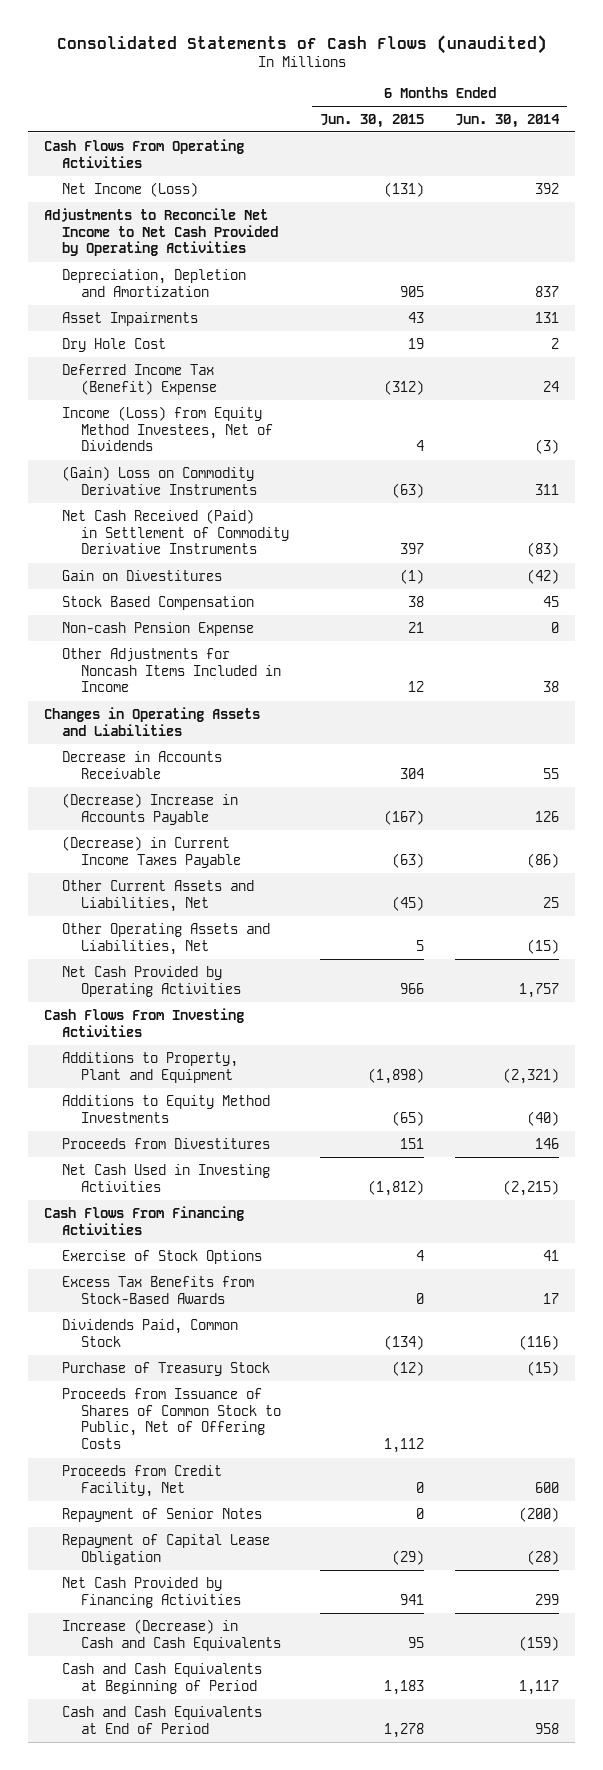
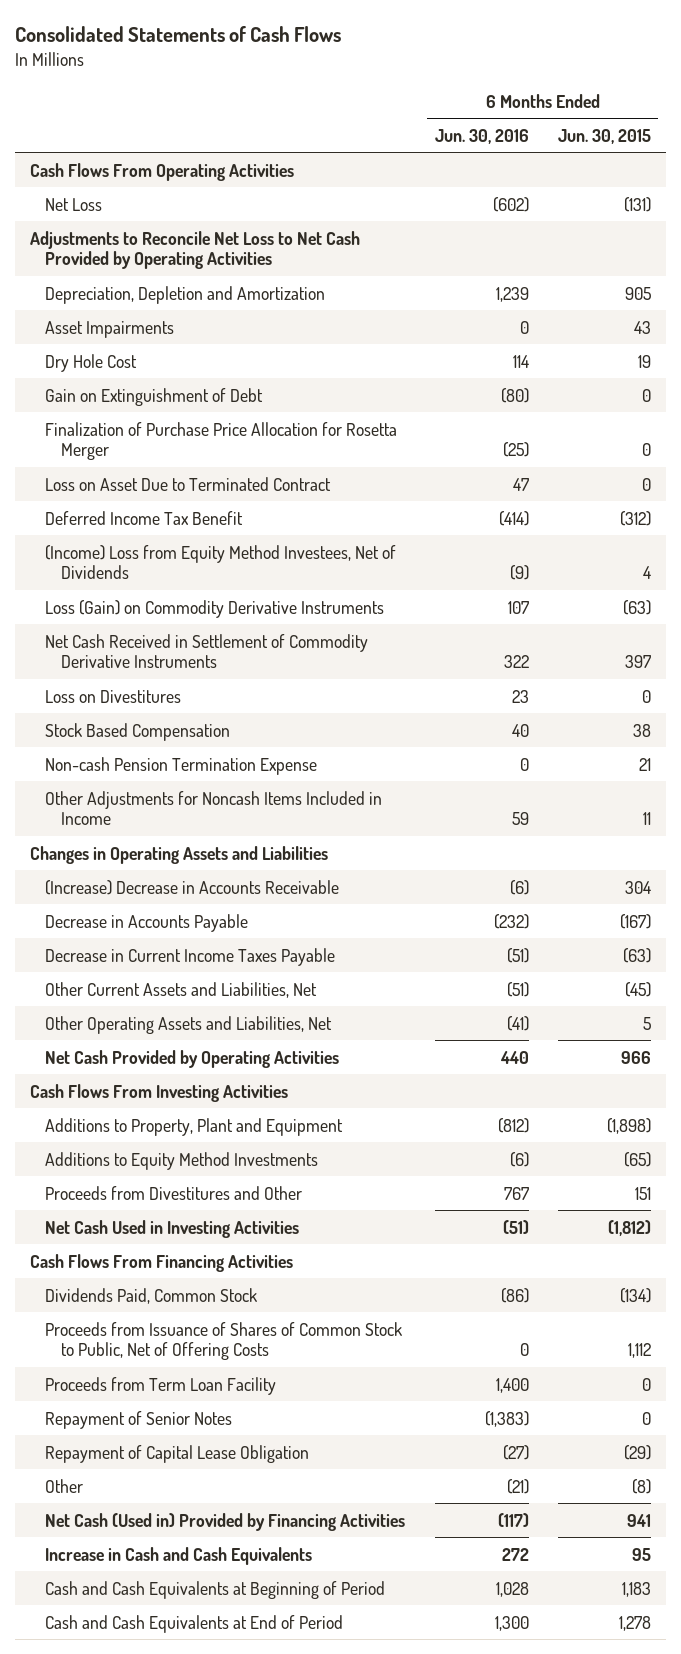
[56,34,547,54] Consolidated Statements of Cash Flows (unaudited) -> [14,26,341,43] Consolidated Statements of Cash Flows
[455,113,561,128] Jun. 30, 2014 -> none
none -> [434,128,529,144] Jun. 30, 2016
[62,181,199,197] Net Income (Loss) -> [45,197,103,211] Net Loss
[43,207,279,257] Adjustments to Reconcile Net Income to Net Cash Provided by Operating Activities -> [29,230,360,270] Adjustments to Reconcile Net Loss to Net Cash Provided by Operating Activities
none -> [45,387,264,406] Gain on Extinguishment of Debt
none -> [45,421,398,461] Finalization of Purchase Price Allocation for Rosetta Merger
none -> [45,476,332,491] Loss on Asset Due to Terminated Contract
[62,363,218,395] Deferred Income Tax (Benefit) Expense -> [45,510,244,525] Deferred Income Tax Benefit
[62,405,274,452] Income (Loss) from Equity Method Investees, Net of Dividends -> [45,544,397,580] (Income) Loss from Equity Method Investees, Net of Dividends
[62,465,258,495] (Gain) Loss on Commodity Derivative Instruments -> [45,599,385,618] Loss (Gain) on Commodity Derivative Instruments
[62,508,290,555] Net Cash Received (Paid) in Settlement of Commodity Derivative Instruments -> [45,633,369,669] Net Cash Received in Settlement of Commodity Derivative Instruments
[62,569,223,581] Gain on Divestitures -> [45,689,182,703] Loss on Divestitures
[400,568,425,584] (1) -> [641,689,651,703] 0
[62,621,255,636] Non-cash Pension Expense -> [45,756,318,775] Non-cash Pension Termination Expense
[408,681,425,693] 12 -> [642,812,651,826] 11
[62,750,223,779] Decrease in Accounts Receivable -> [45,879,340,895] (Increase) Decrease in Accounts Receivable
[62,792,239,825] (Decrease) Increase in Accounts Payable -> [45,913,249,932] Decrease in Accounts Payable
[62,835,242,868] (Decrease) in Current Income Taxes Payable -> [45,947,336,966] Decrease in Current Income Taxes Payable
[62,1137,271,1149] Proceeds from Divestitures -> [45,1185,303,1200] Proceeds from Divestitures and Other
[62,1249,263,1264] Exercise of Stock Options -> none
[62,1275,255,1304] Excess Tax Benefits from Stock-Based Awards -> none
[62,1361,271,1376] Purchase of Treasury Stock -> none
[62,1464,223,1497] Proceeds from Credit Facility, Net -> [45,1376,277,1395] Proceeds from Term Loan Facility
none -> [45,1478,84,1493] Other
[62,1576,242,1608] Net Cash Provided by Financing Activities -> [45,1512,406,1531] Net Cash (Used in) Provided by Financing Activities
[62,1618,282,1651] Increase (Decrease) in Cash and Cash Equivalents -> [45,1546,313,1565] Increase in Cash and Cash Equivalents

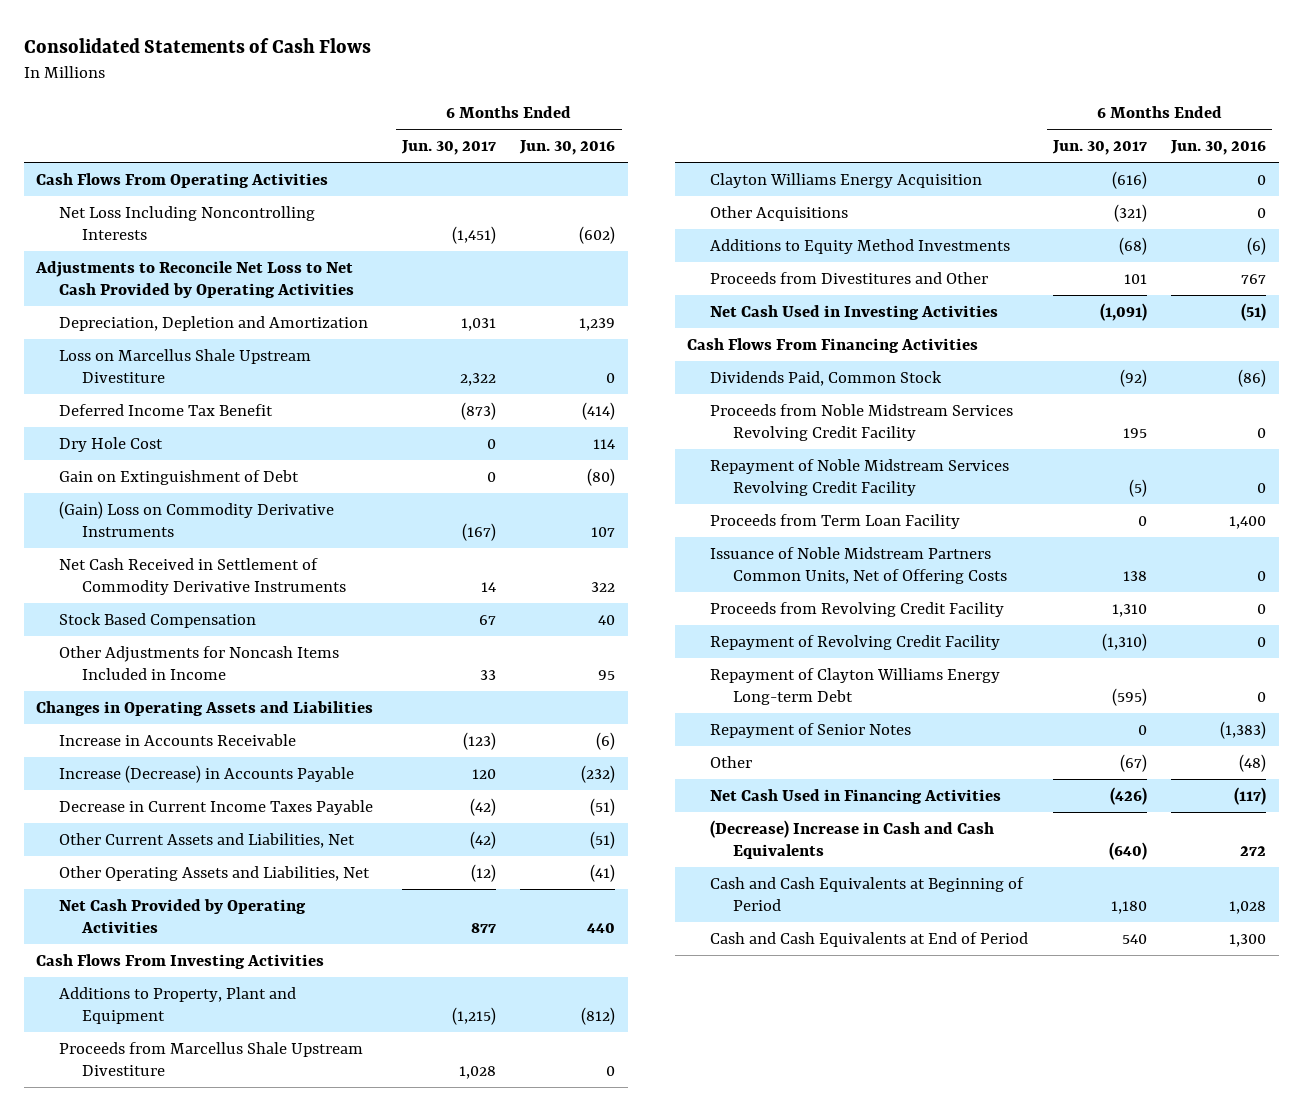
[557,128,651,144] Jun. 30, 2015 -> none
none -> [400,140,496,156] Jun. 30, 2017
[45,197,103,211] Net Loss -> none
none -> [59,205,316,240] Net Loss Including Noncontrolling Interests
[45,320,175,338] Asset Impairments -> none
none -> [59,348,312,383] Loss on Marcellus Shale Upstream Divestiture
[45,510,244,525] Deferred Income Tax Benefit -> [59,403,274,416] Deferred Income Tax Benefit
[45,421,398,461] Finalization of Purchase Price Allocation for Rosetta Merger -> none
[45,476,332,491] Loss on Asset Due to Terminated Contract -> none
[45,544,397,580] (Income) Loss from Equity Method Investees, Net of Dividends -> none
[45,599,385,618] Loss (Gain) on Commodity Derivative Instruments -> [59,500,335,537] (Gain) Loss on Commodity Derivative Instruments
[45,689,182,703] Loss on Divestitures -> none
[45,756,318,775] Non-cash Pension Termination Expense -> none
[511,812,529,826] 59 -> [598,669,616,680] 95
[45,879,340,895] (Increase) Decrease in Accounts Receivable -> [59,733,297,746] Increase in Accounts Receivable
[45,913,249,932] Decrease in Accounts Payable -> [59,764,355,783] Increase (Decrease) in Accounts Payable
none -> [59,1041,364,1076] Proceeds from Marcellus Shale Upstream Divestiture
none -> [710,172,983,188] Clayton Williams Energy Acquisition
none -> [710,205,849,221] Other Acquisitions
[45,1321,403,1361] Proceeds from Issuance of Shares of Common Stock to Public, Net of Offering Costs -> none
none -> [710,403,1014,441] Proceeds from Noble Midstream Services Revolving Credit Facility
none -> [710,458,1010,496] Repayment of Noble Midstream Services Revolving Credit Facility
none -> [710,546,1008,584] Issuance of Noble Midstream Partners Common Units, Net of Offering Costs
none -> [710,601,1005,617] Proceeds from Revolving Credit Facility
none -> [710,634,1001,650] Repayment of Revolving Credit Facility
none -> [710,667,1001,705] Repayment of Clayton Williams Energy Long-term Debt
[45,1444,310,1463] Repayment of Capital Lease Obligation -> none
[506,1478,529,1494] (21) -> [1239,753,1267,772] (48)
[45,1512,406,1531] Net Cash (Used in) Provided by Financing Activities -> [710,788,1002,804] Net Cash Used in Financing Activities
[45,1546,313,1565] Increase in Cash and Cash Equivalents -> [710,819,995,859] (Decrease) Increase in Cash and Cash Equivalents

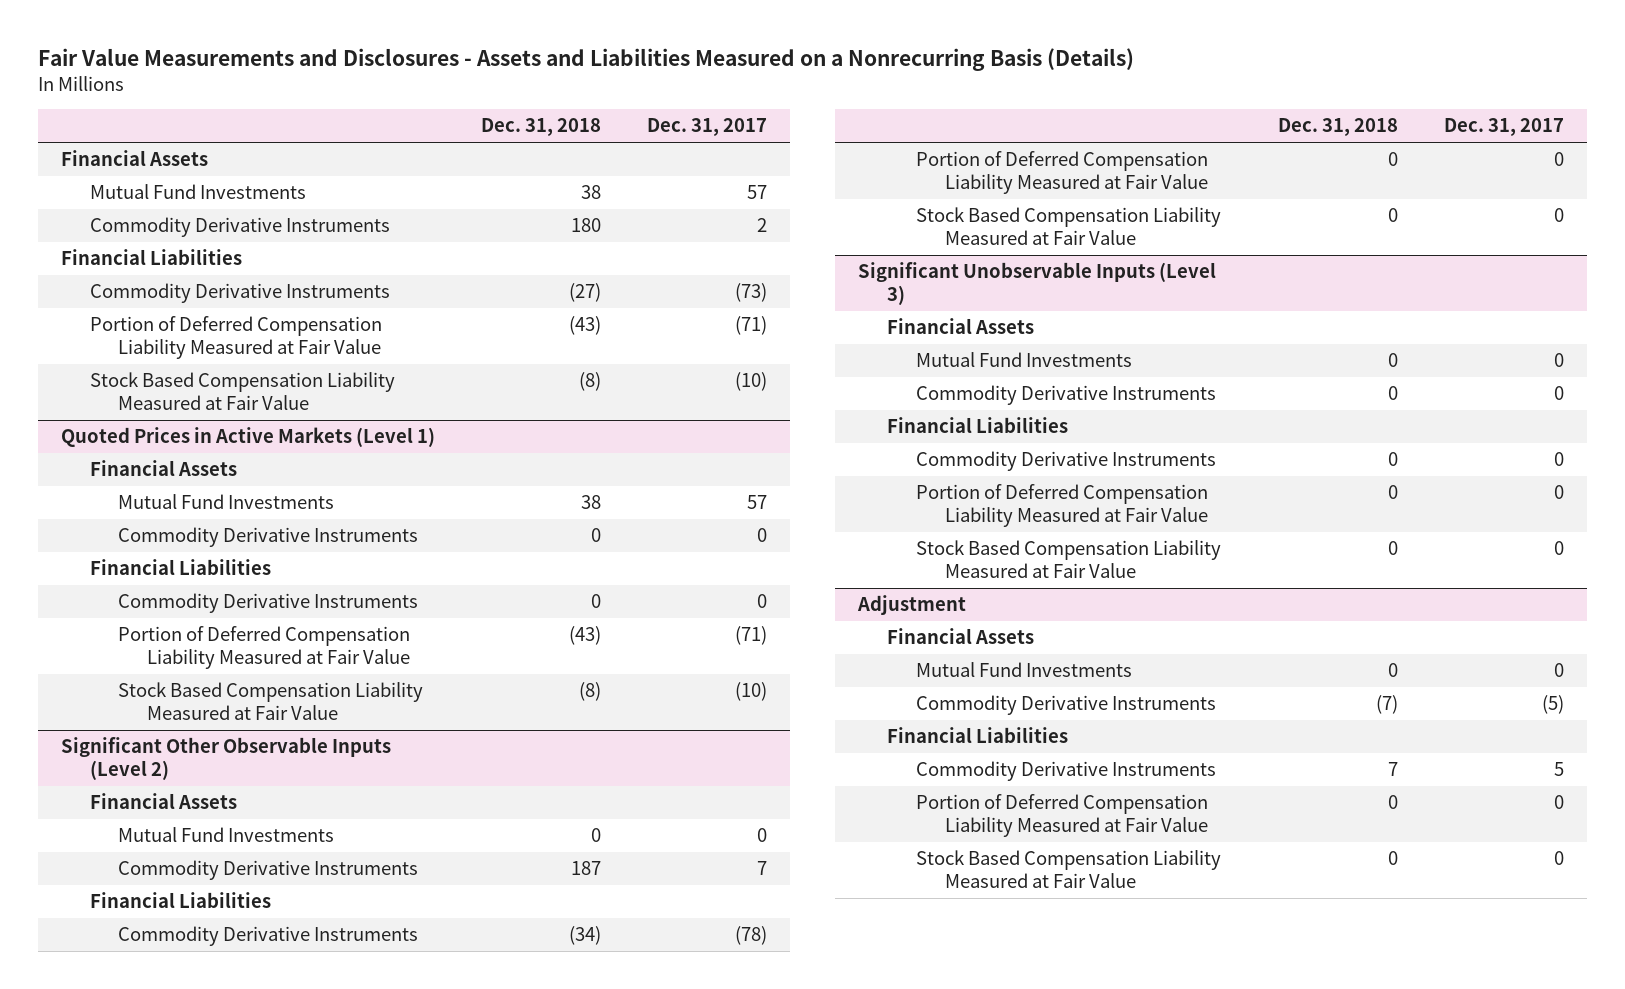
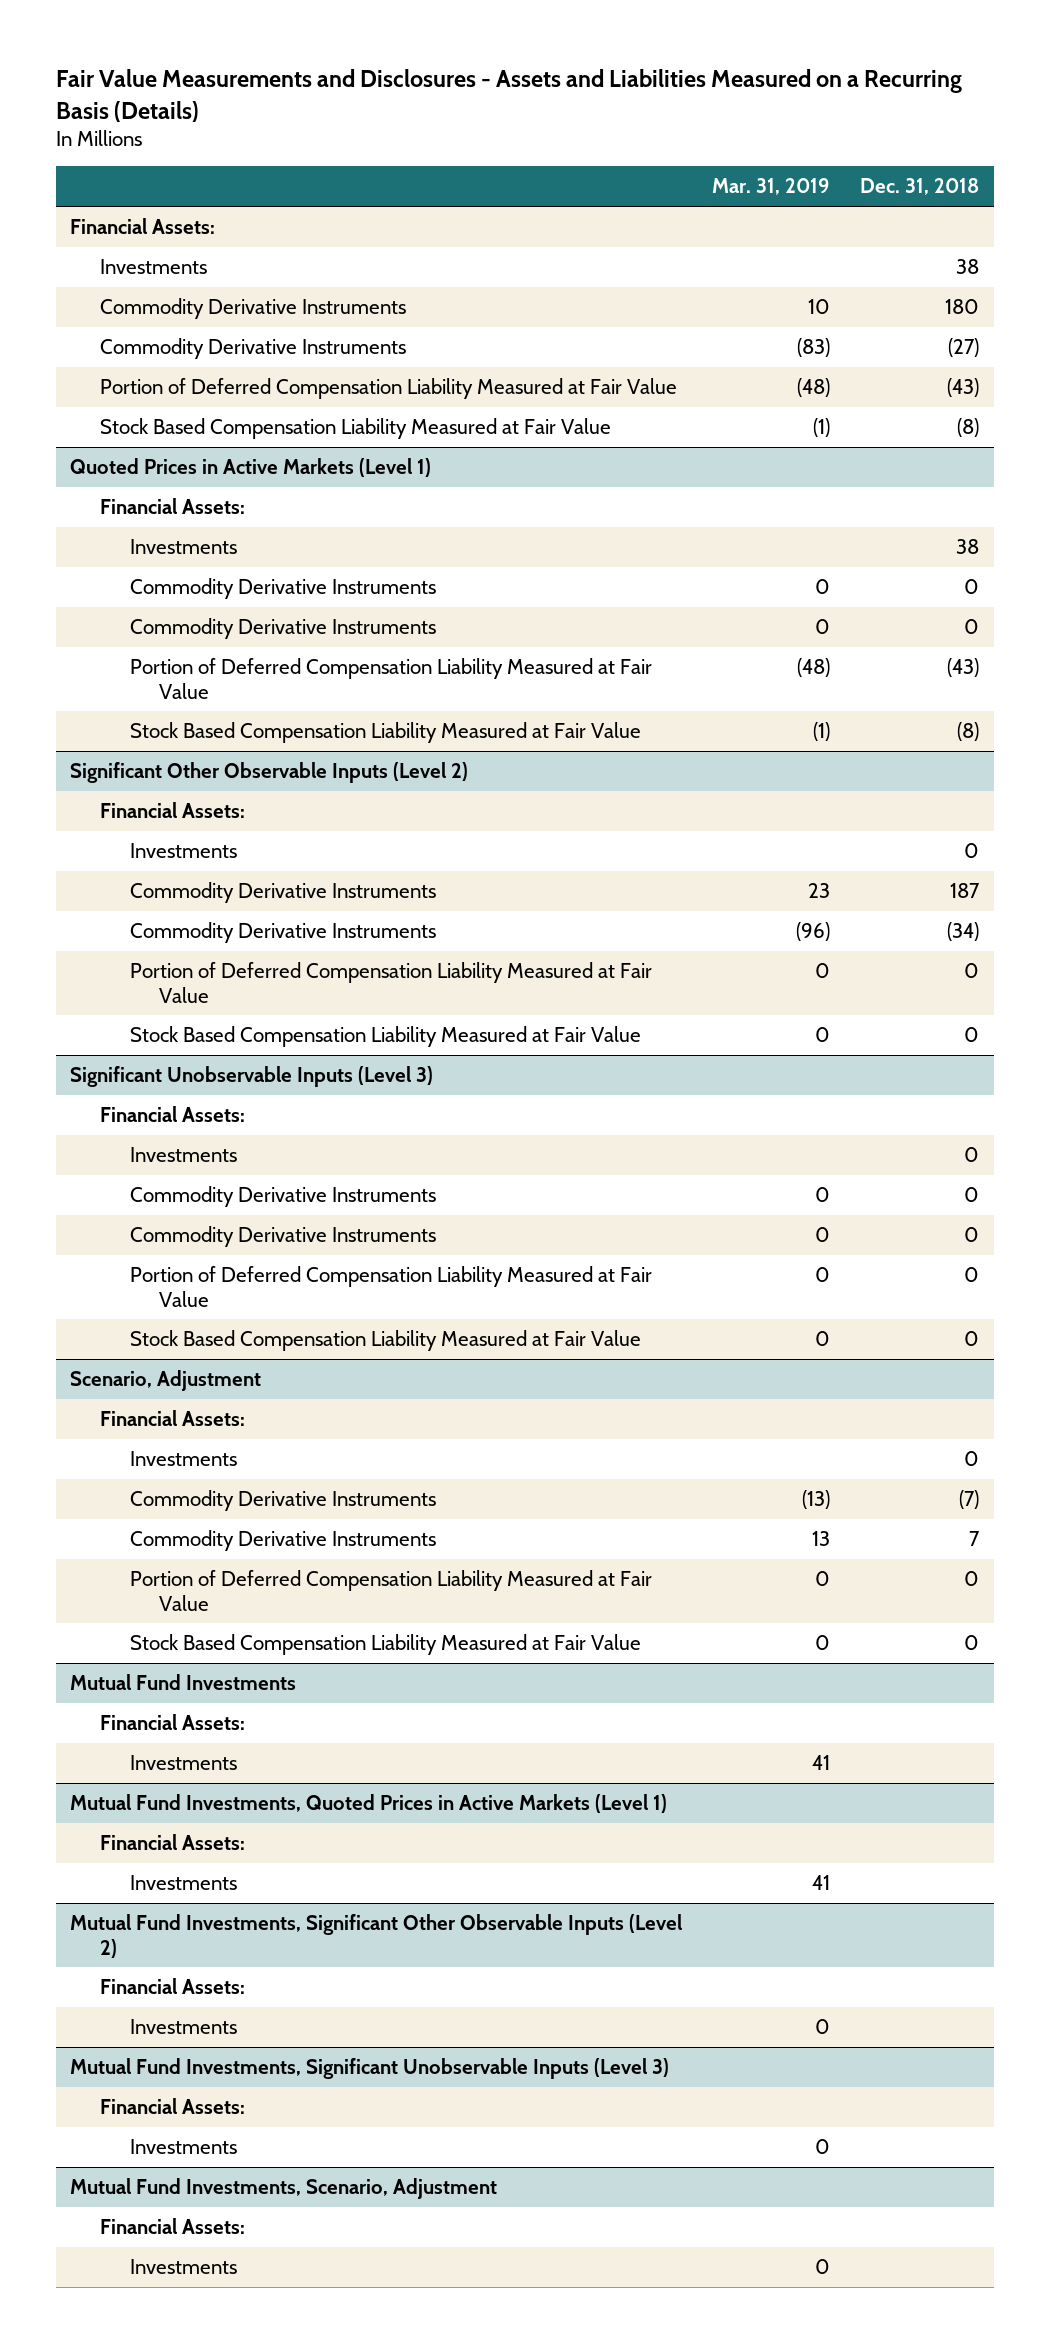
[37,48,1134,72] Fair Value Measurements and Disclosures - Assets and Liabilities Measured on a Nonrecurring Basis (Details) -> [55,69,962,122] Fair Value Measurements and Disclosures - Assets and Liabilities Measured on a Recurring Basis (Details)
[646,118,767,137] Dec. 31, 2017 -> none
none -> [712,178,831,196] Mar. 31, 2019
[60,150,208,167] Financial Assets -> [70,217,216,234] Financial Assets:
[89,184,306,200] Mutual Fund Investments -> [100,258,208,274] Investments
[60,249,242,266] Financial Liabilities -> none
[89,460,237,477] Financial Assets -> [100,497,246,514] Financial Assets:
[118,494,335,510] Mutual Fund Investments -> [129,538,237,554] Investments
[89,559,271,576] Financial Liabilities -> none
[89,793,237,810] Financial Assets -> [100,801,246,818] Financial Assets:
[118,827,335,843] Mutual Fund Investments -> [129,842,237,858] Investments
[89,892,271,909] Financial Liabilities -> none
[887,318,1035,335] Financial Assets -> [100,1105,246,1122] Financial Assets:
[916,352,1133,368] Mutual Fund Investments -> [129,1146,237,1162] Investments
[887,417,1069,434] Financial Liabilities -> none
[857,595,967,616] Adjustment -> [70,1369,262,1391] Scenario, Adjustment
[887,628,1035,645] Financial Assets -> [100,1409,246,1426] Financial Assets:
[916,662,1133,678] Mutual Fund Investments -> [129,1450,237,1466] Investments
[887,727,1069,744] Financial Liabilities -> none
none -> [70,1673,297,1690] Mutual Fund Investments
none -> [100,1713,246,1730] Financial Assets:
none -> [129,1754,237,1770] Investments
none -> [70,1793,668,1813] Mutual Fund Investments, Quoted Prices in Active Markets (Level 1)
none -> [100,1833,246,1850] Financial Assets:
none -> [129,1874,237,1890] Investments
none -> [70,1913,683,1958] Mutual Fund Investments, Significant Other Observable Inputs (Level 2)
none -> [100,1977,246,1994] Financial Assets:
none -> [129,2018,237,2034] Investments
none -> [70,2057,670,2079] Mutual Fund Investments, Significant Unobservable Inputs (Level 3)
none -> [100,2097,246,2114] Financial Assets:
none -> [129,2138,237,2154] Investments
none -> [70,2177,498,2199] Mutual Fund Investments, Scenario, Adjustment
none -> [100,2217,246,2234] Financial Assets:
none -> [129,2258,237,2274] Investments

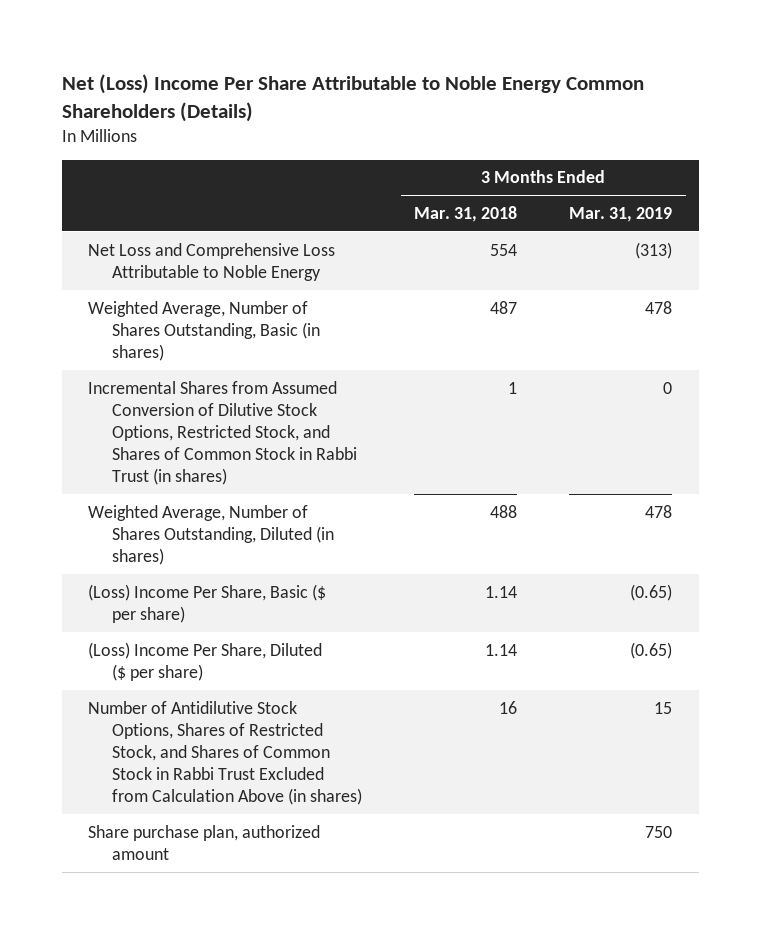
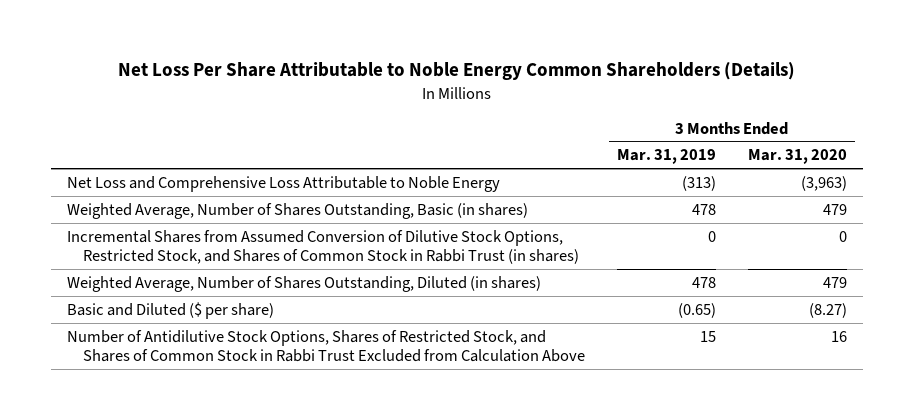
[61,73,644,122] Net (Loss) Income Per Share Attributable to Noble Energy Common Shareholders (Details) -> [117,62,795,81] Net Loss Per Share Attributable to Noble Energy Common Shareholders (Details)
[413,205,517,222] Mar. 31, 2018 -> none
none -> [747,149,847,165] Mar. 31, 2020
[88,583,327,623] (Loss) Income Per Share, Basic ($ per share) -> none
[88,641,323,681] (Loss) Income Per Share, Diluted ($ per share) -> none
[88,824,321,860] Share purchase plan, authorized amount -> none
none -> [66,301,274,319] Basic and Diluted ($ per share)
[88,700,362,806] Number of Antidilutive Stock Options, Shares of Restricted Stock, and Shares of Common Stock in Rabbi Trust Excluded from Calculation Above (in shares) -> [66,329,586,363] Number of Antidilutive Stock Options, Shares of Restricted Stock, and Shares of Common Stock in Rabbi Trust Excluded from Calculation Above

